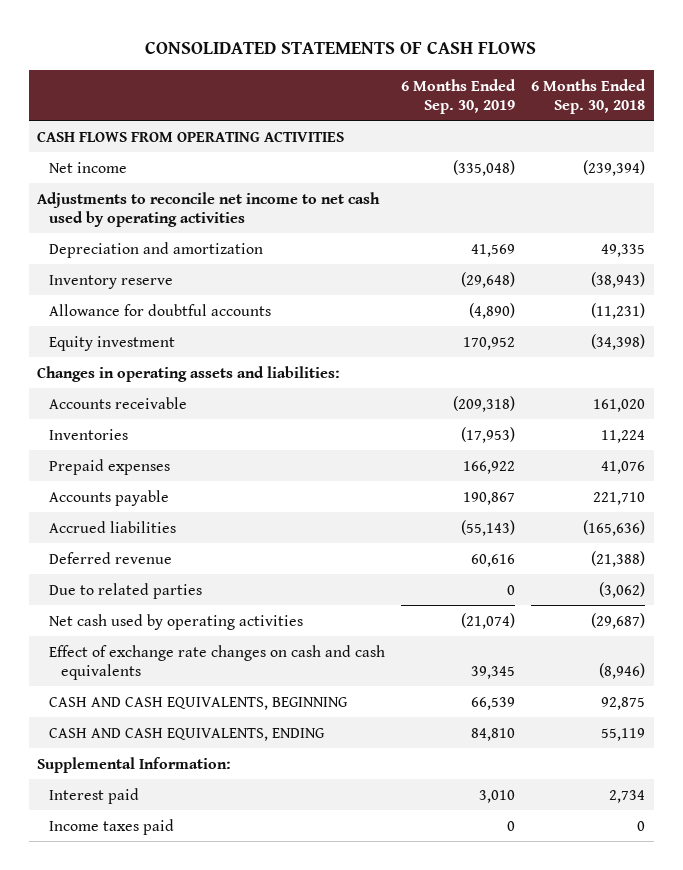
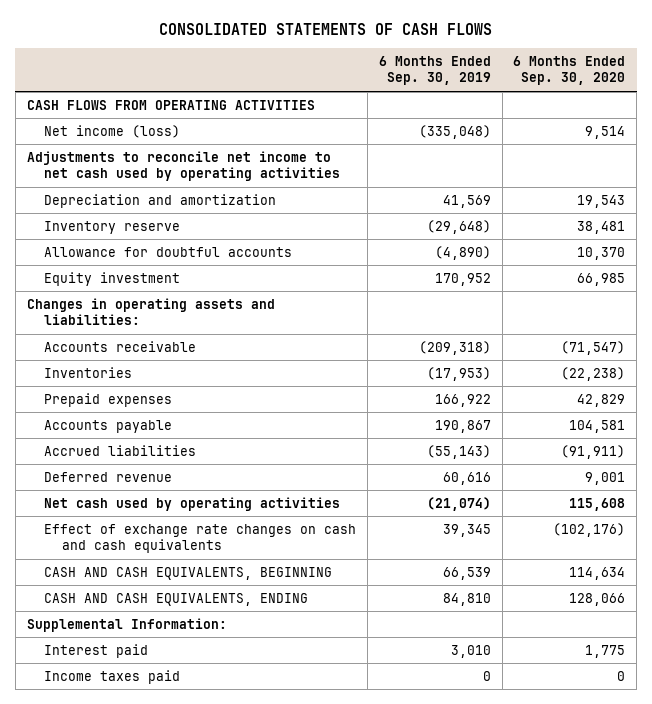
[531,78,647,114] 6 Months Ended Sep. 30, 2018 -> none
none -> [513,56,626,86] 6 Months Ended Sep. 30, 2020
[48,161,127,173] Net income -> [44,124,181,138] Net income (loss)
[48,582,202,599] Due to related parties -> none

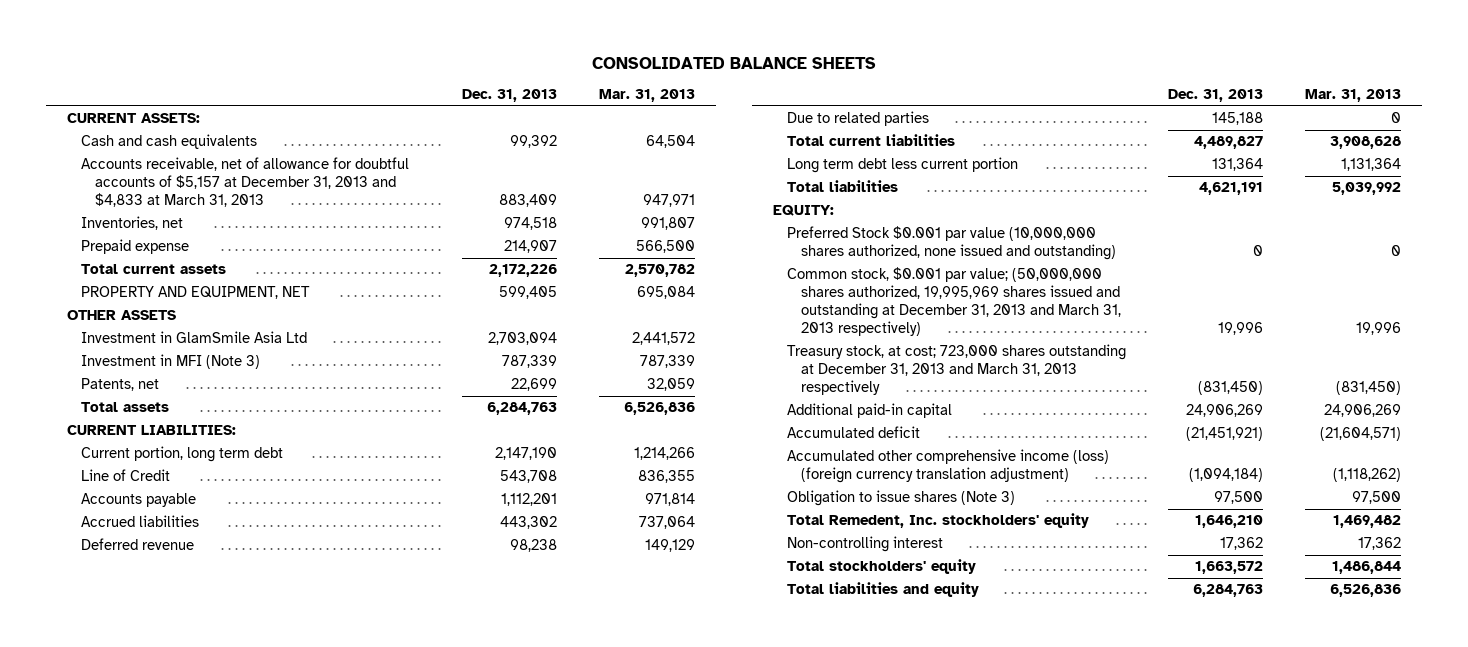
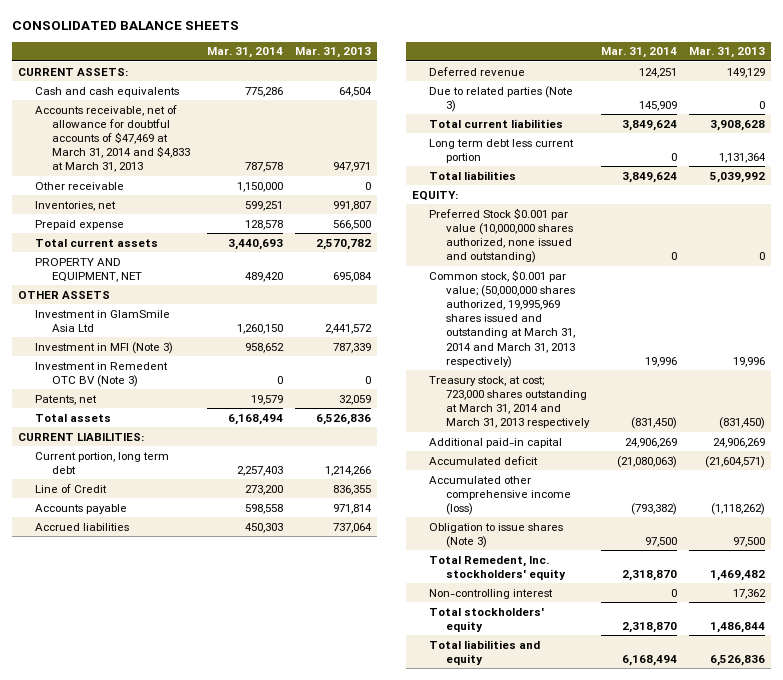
[462,89,558,103] Dec. 31, 2013 -> none
none -> [206,47,283,59] Mar. 31, 2014
[81,157,410,208] Accounts receivable, net of allowance for doubtful accounts of $5,157 at December 31, 2013 and $4,833 at March 31, 2013 -> [35,104,190,173] Accounts receivable, net of allowance for doubtful accounts of $47,469 at March 31, 2014 and $4,833 at March 31, 2013
none -> [35,181,125,190] Other receivable
none -> [35,361,169,387] Investment in Remedent OTC BV (Note 3)
[786,111,929,127] Due to related parties -> [428,85,573,112] Due to related parties (Note 3)
[786,267,1121,336] Common stock, $0.001 par value; (50,000,000 shares authorized, 19,995,969 shares issued and outstanding at December 31, 2013 and March 31, 2013 respectively) -> [428,269,575,368] Common stock, $0.001 par value; (50,000,000 shares authorized, 19,995,969 shares issued and outstanding at March 31, 2014 and March 31, 2013 respectively)
[786,344,1126,396] Treasury stock, at cost; 723,000 shares outstanding at December 31, 2013 and March 31, 2013 respectively -> [428,375,590,429] Treasury stock, at cost; 723,000 shares outstanding at March 31, 2014 and March 31, 2013 respectively
[786,449,1109,484] Accumulated other comprehensive income (loss) (foreign currency translation adjustment) -> [428,475,571,516] Accumulated other comprehensive income (loss)

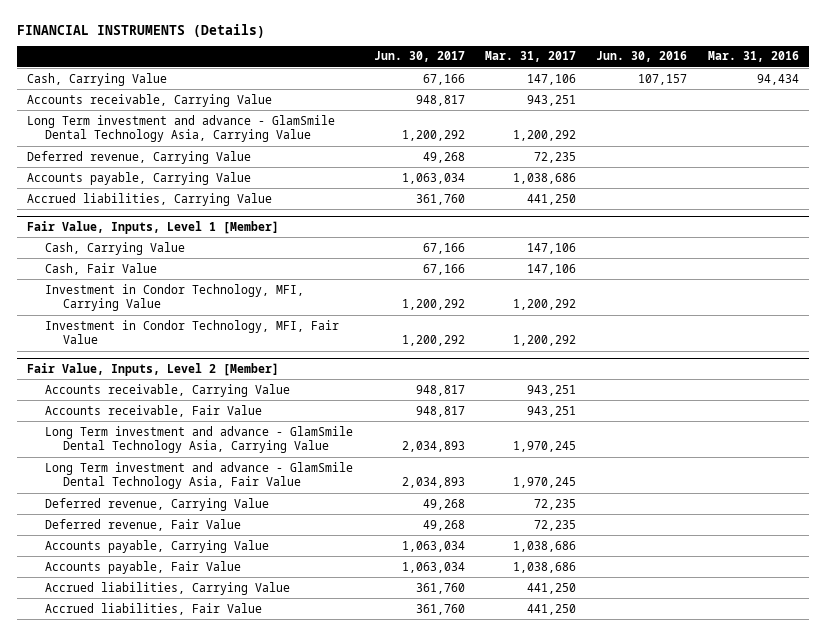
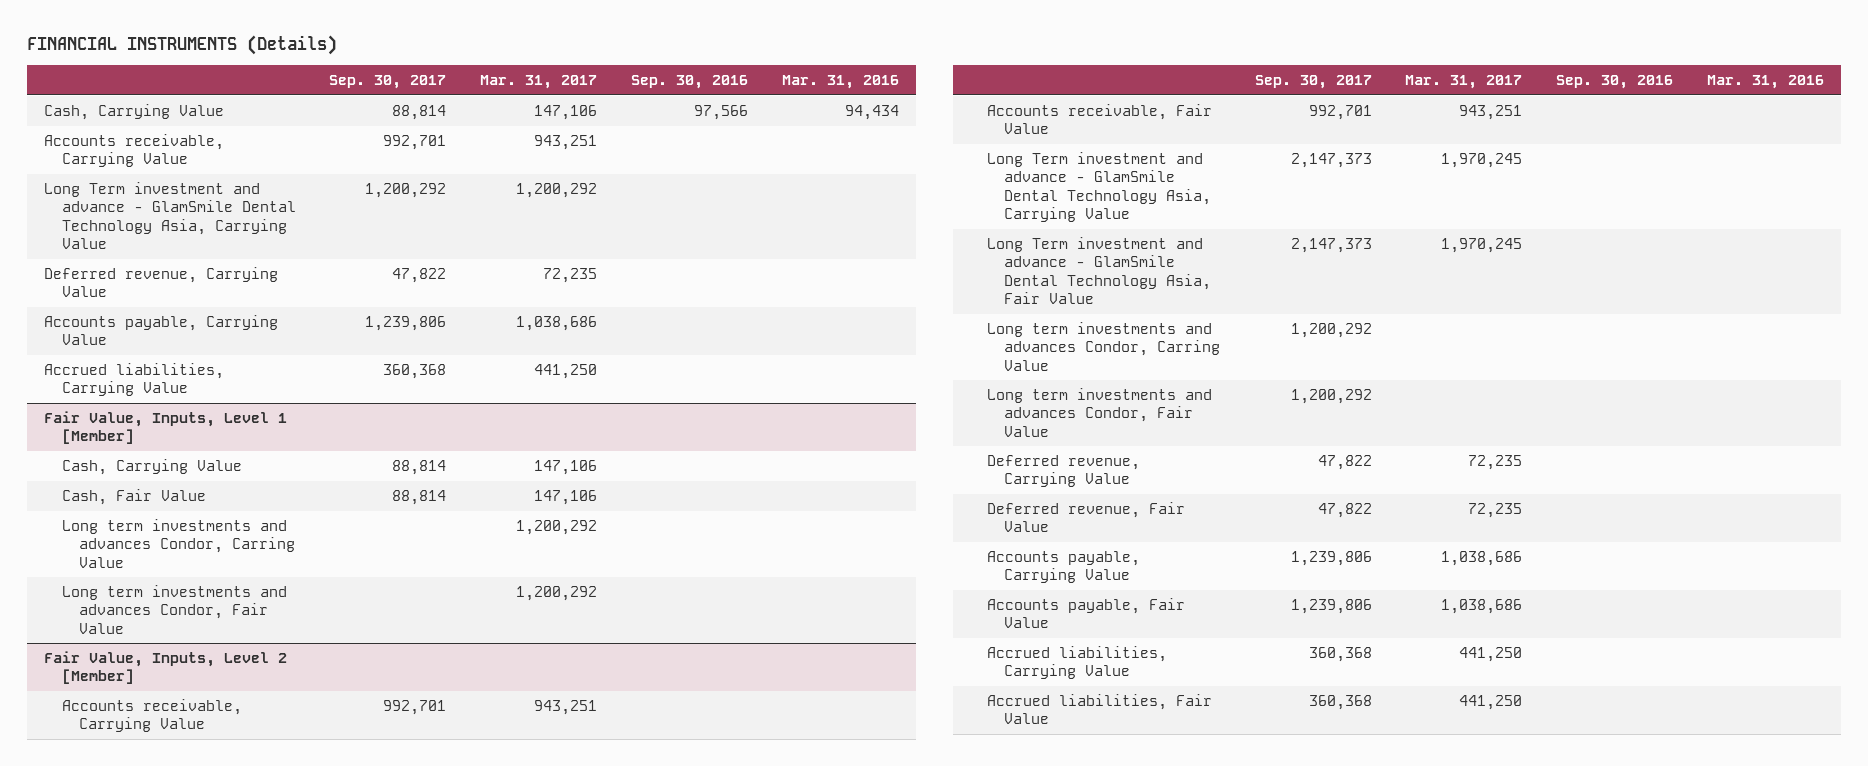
[373,51,465,63] Jun. 30, 2017 -> none
[596,51,688,63] Jun. 30, 2016 -> none
none -> [329,74,447,89] Sep. 30, 2017
none -> [631,74,749,89] Sep. 30, 2016
[45,283,305,312] Investment in Condor Technology, MFI, Carrying Value -> [61,519,295,568] Long term investments and advances Condor, Carring Value
[45,319,340,345] Investment in Condor Technology, MFI, Fair Value -> [61,585,287,634] Long term investments and advances Condor, Fair Value
none -> [986,322,1221,371] Long term investments and advances Condor, Carring Value
none -> [986,388,1212,437] Long term investments and advances Condor, Fair Value

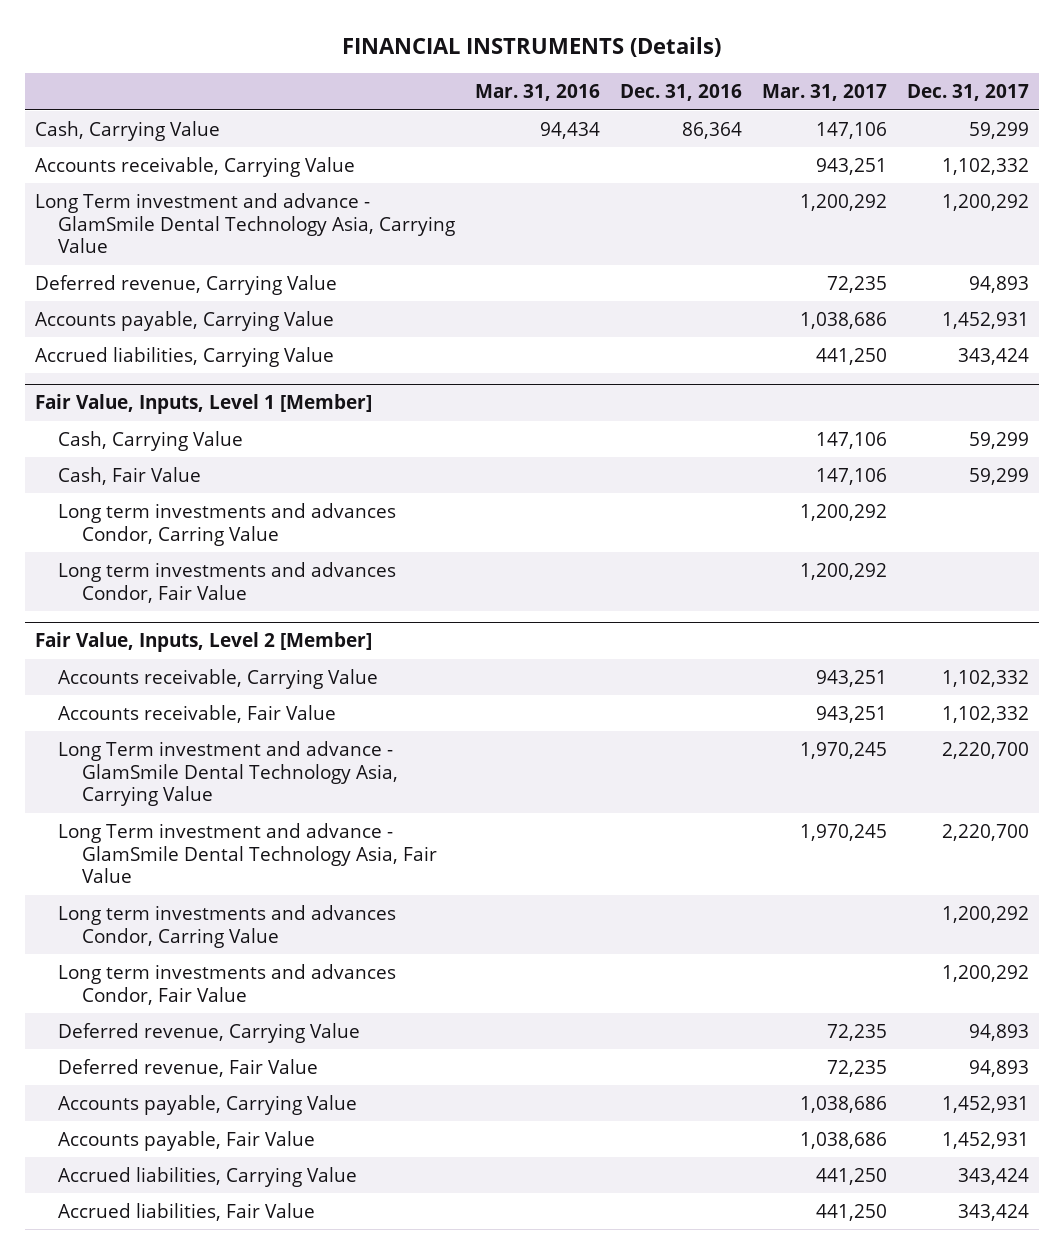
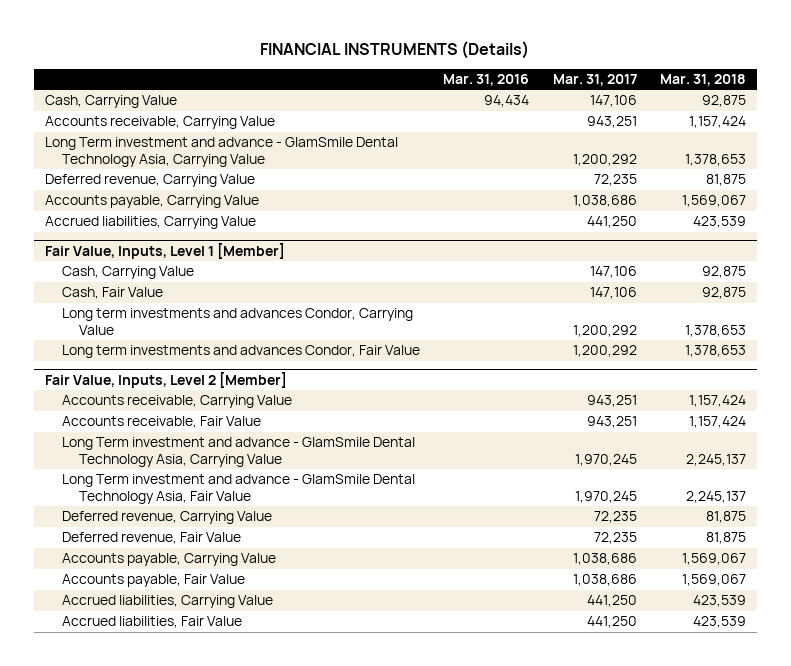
[620,84,743,102] Dec. 31, 2016 -> none
[906,84,1029,102] Dec. 31, 2017 -> none
none -> [659,74,746,87] Mar. 31, 2018
[58,503,397,546] Long term investments and advances Condor, Carring Value -> [62,308,414,335] Long term investments and advances Condor, Carrying Value
[58,905,397,948] Long term investments and advances Condor, Carring Value -> none
[58,964,397,1005] Long term investments and advances Condor, Fair Value -> none

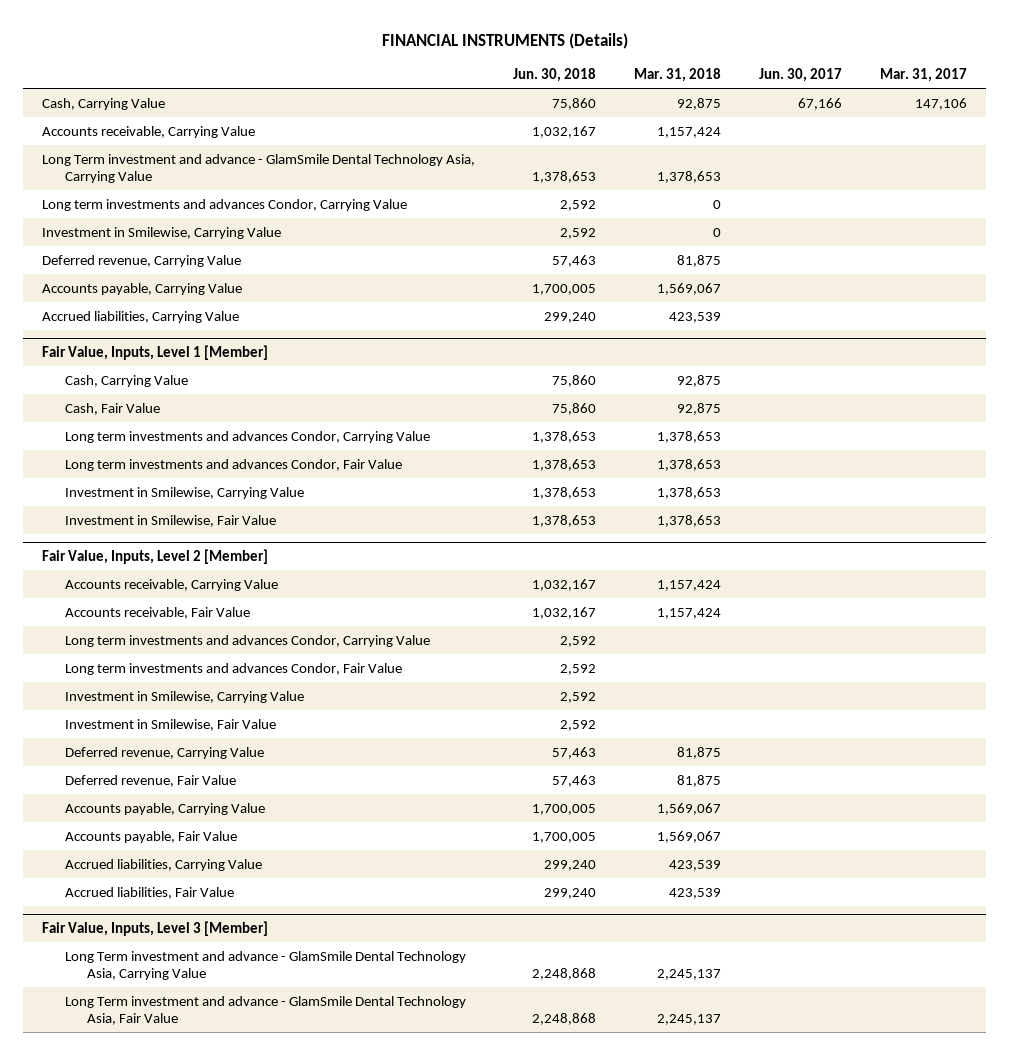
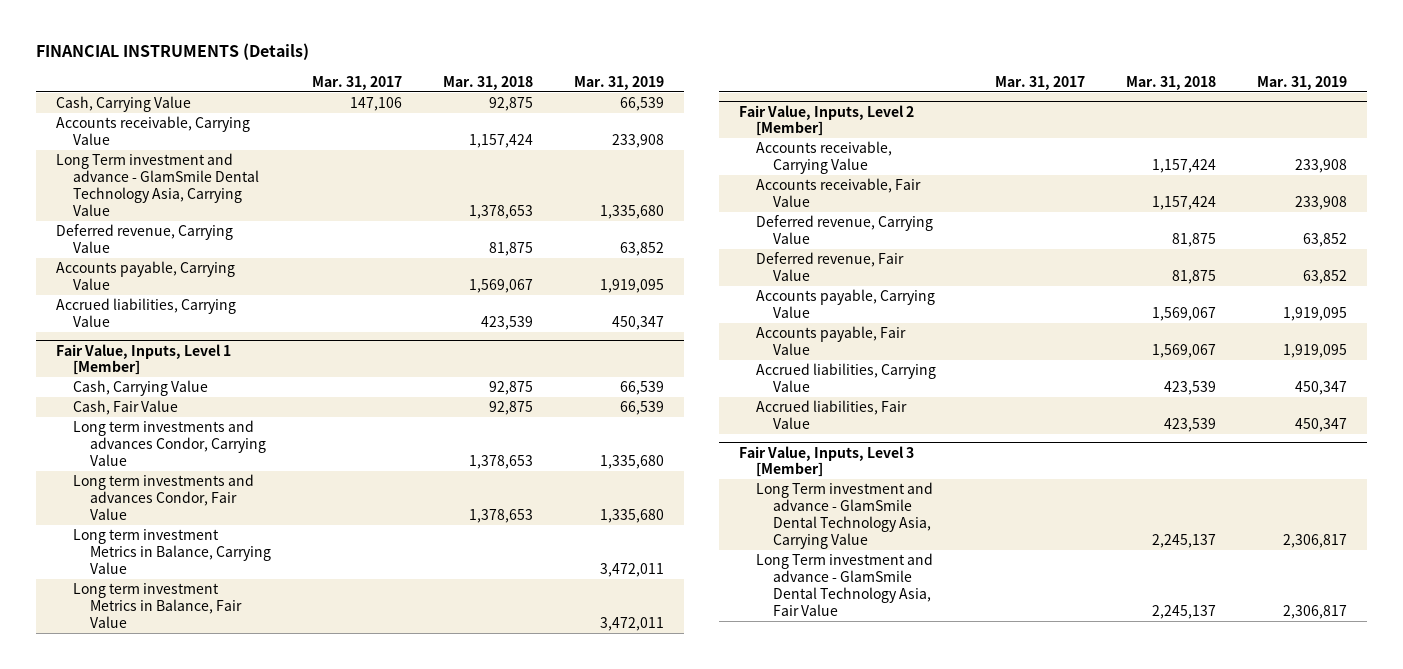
[513,67,597,82] Jun. 30, 2018 -> none
[759,67,843,82] Jun. 30, 2017 -> none
none -> [573,75,664,90] Mar. 31, 2019
[42,198,408,211] Long term investments and advances Condor, Carrying Value -> none
[42,226,282,239] Investment in Smilewise, Carrying Value -> none
[64,486,304,499] Investment in Smilewise, Carrying Value -> none
[64,514,276,527] Investment in Smilewise, Fair Value -> none
none -> [73,529,272,574] Long term investment Metrics in Balance, Carrying Value
none -> [73,583,243,628] Long term investment Metrics in Balance, Fair Value
[64,634,430,647] Long term investments and advances Condor, Carrying Value -> none
[64,662,402,675] Long term investments and advances Condor, Fair Value -> none
[64,690,304,703] Investment in Smilewise, Carrying Value -> none
[64,718,276,731] Investment in Smilewise, Fair Value -> none

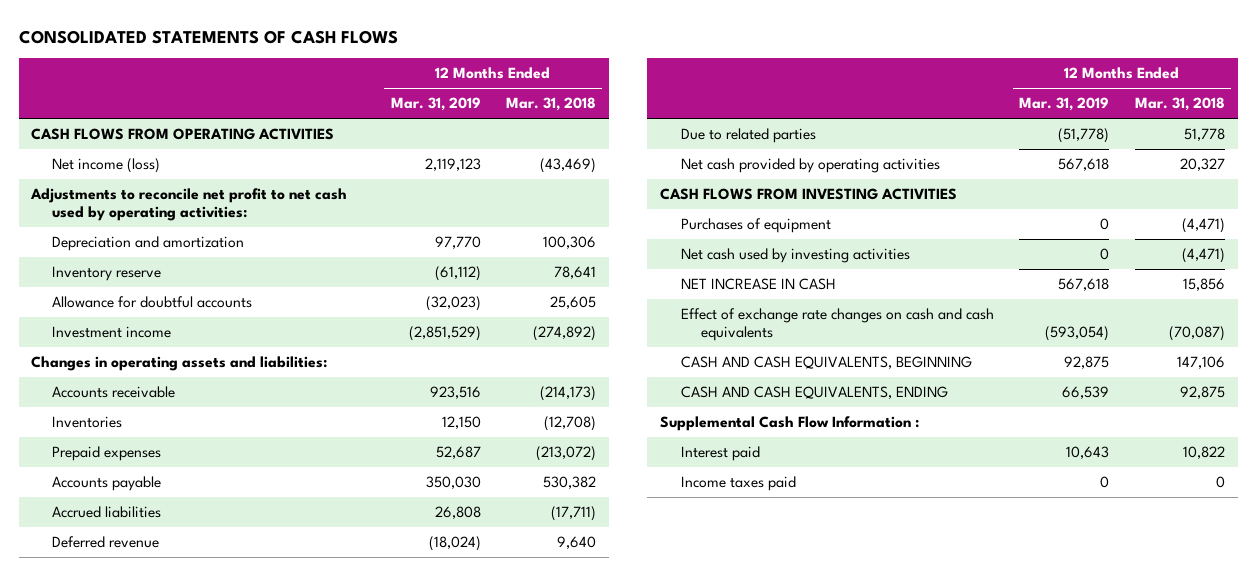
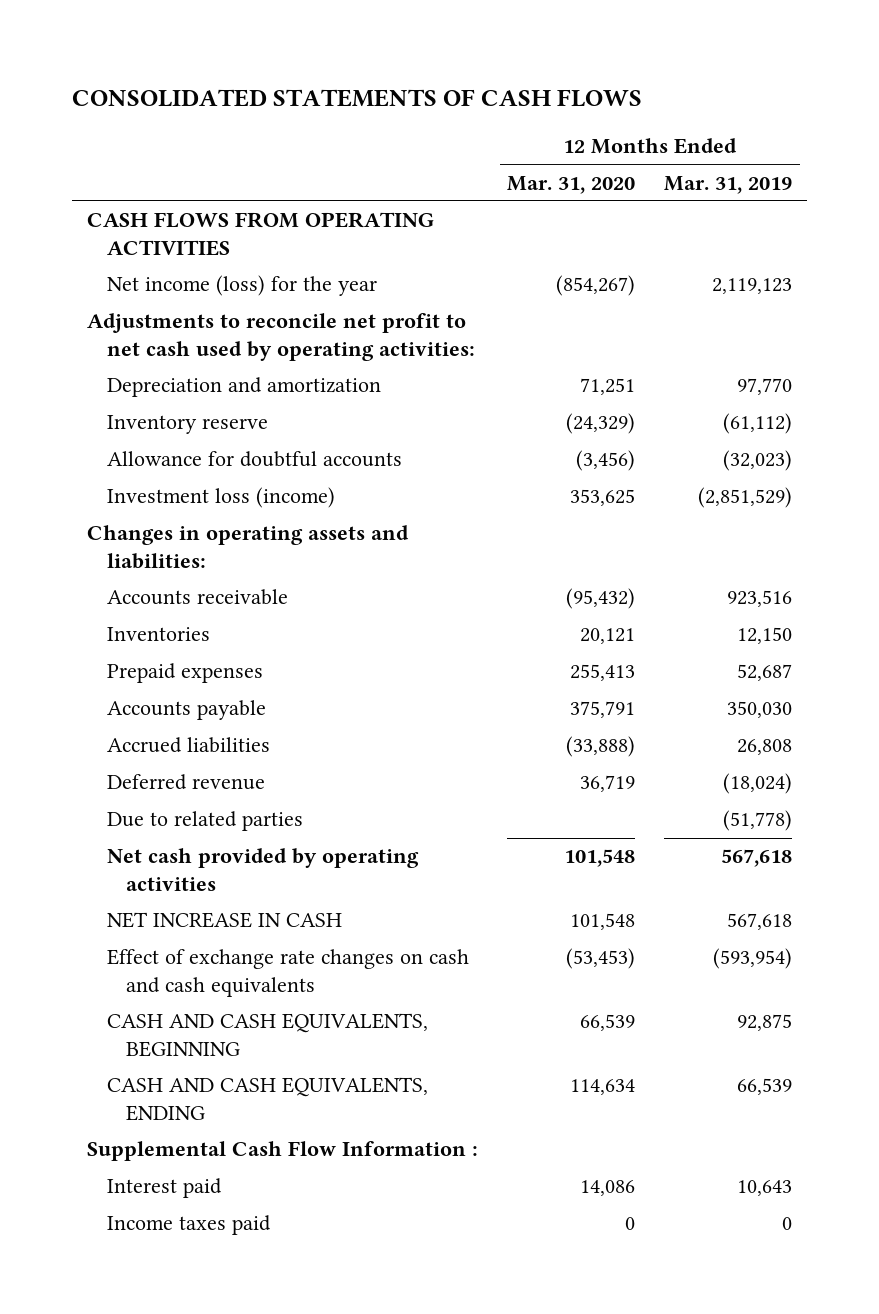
[506,97,597,112] Mar. 31, 2018 -> none
none -> [506,175,635,194] Mar. 31, 2020
[51,158,160,174] Net income (loss) -> [106,275,377,297] Net income (loss) for the year
[51,326,171,339] Investment income -> [106,487,335,509] Investment loss (income)
[660,188,958,201] CASH FLOWS FROM INVESTING ACTIVITIES -> none
[680,218,831,234] Purchases of equipment -> none
[680,248,910,264] Net cash used by investing activities -> none
[1045,326,1110,342] (593,054) -> [713,948,793,970] (593,954)

